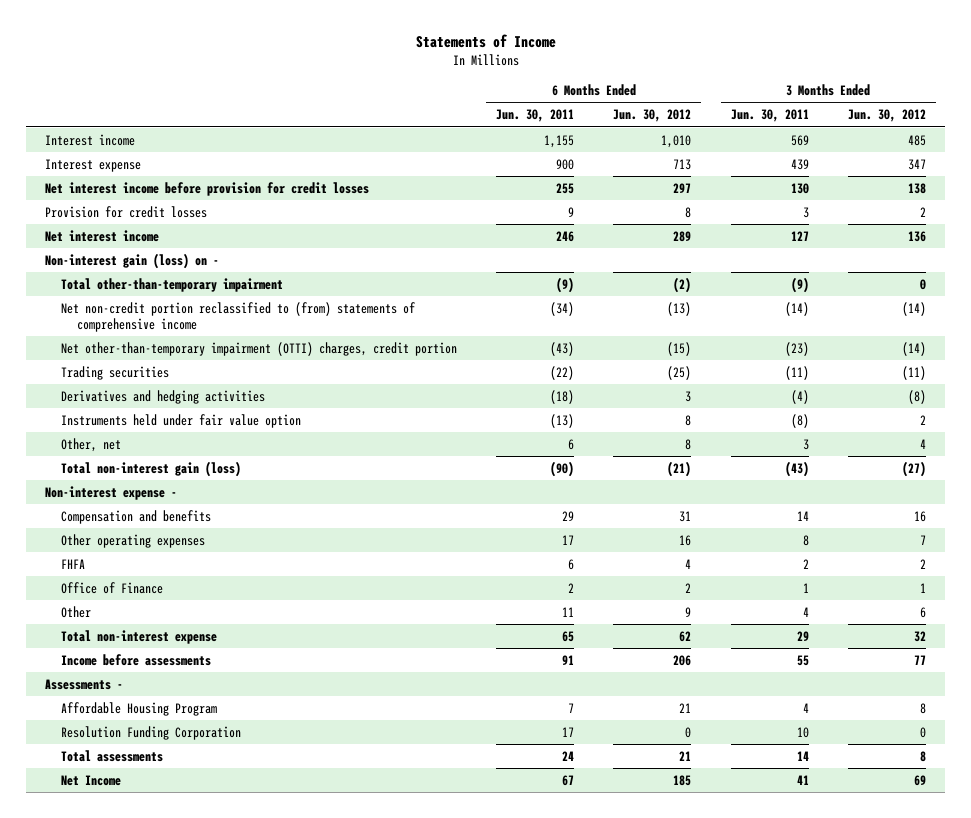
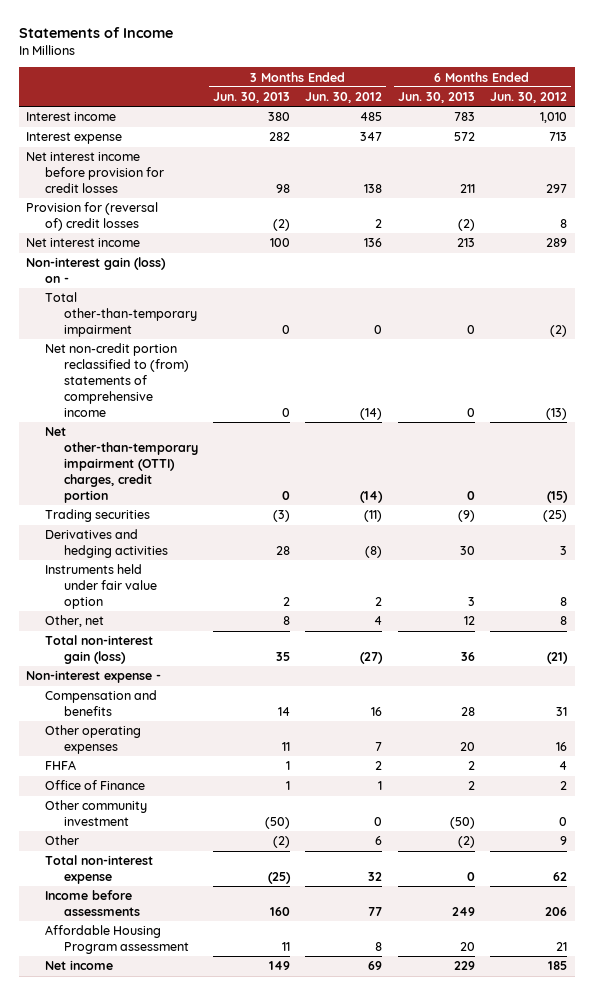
[496,109,575,123] Jun. 30, 2011 -> none
[730,109,809,123] Jun. 30, 2011 -> none
none -> [213,92,291,104] Jun. 30, 2013
none -> [397,92,475,104] Jun. 30, 2013
[45,205,208,218] Provision for credit losses -> [26,202,159,232] Provision for (reversal of) credit losses
none -> [45,800,148,827] Other community investment
[45,678,124,690] Assessments - -> none
[61,725,242,740] Resolution Funding Corporation -> none
[61,749,164,762] Total assessments -> none
[61,701,218,716] Affordable Housing Program -> [45,925,189,955] Affordable Housing Program assessment
[61,774,122,786] Net Income -> [45,960,114,971] Net income

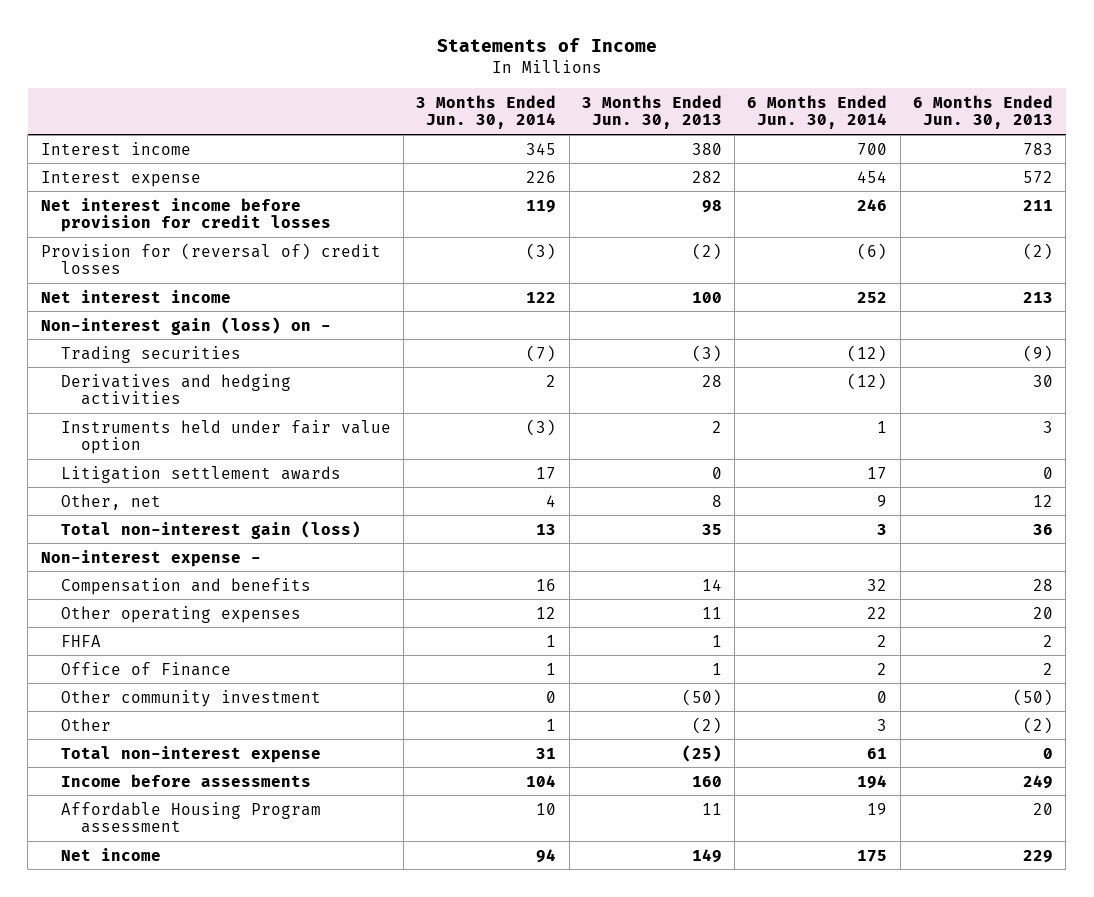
[305,92,383,104] Jun. 30, 2012 -> none
[490,92,568,104] Jun. 30, 2012 -> none
none -> [416,94,557,130] 3 Months Ended Jun. 30, 2014
none -> [747,94,888,130] 6 Months Ended Jun. 30, 2014
[45,292,197,337] Total other-than-temporary impairment -> none
[45,343,189,417] Net non-credit portion reclassified to (from) statements of comprehensive income -> none
[45,427,198,503] Net other-than-temporary impairment (OTTI) charges, credit portion -> none
none -> [60,465,341,483] Litigation settlement awards

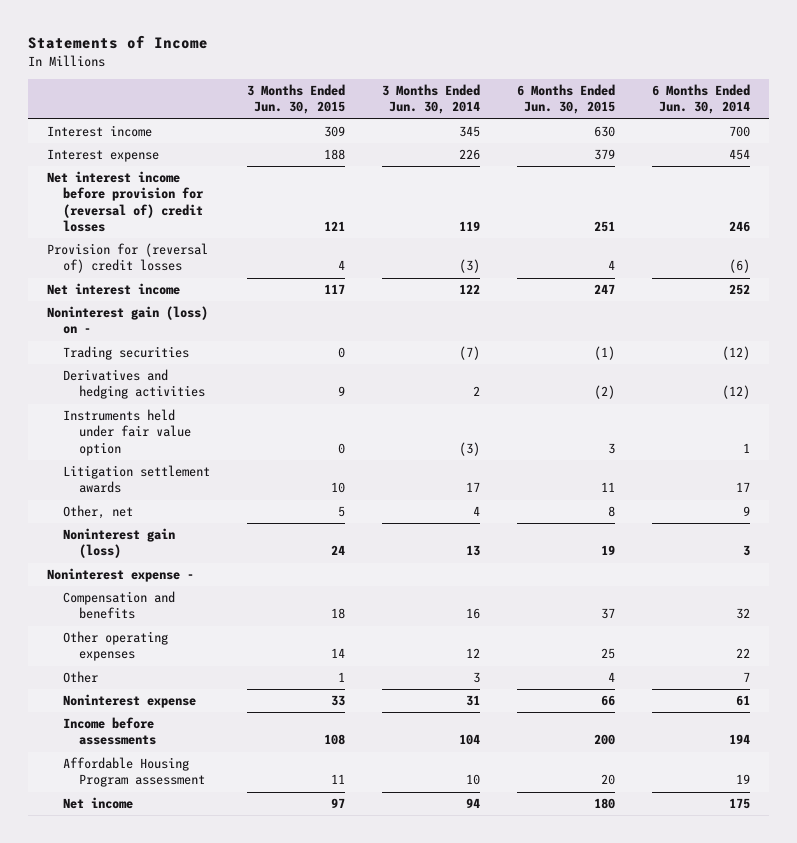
[581,94,722,130] 3 Months Ended Jun. 30, 2013 -> none
[912,94,1053,130] 6 Months Ended Jun. 30, 2013 -> none
none -> [247,84,346,115] 3 Months Ended Jun. 30, 2015
none -> [517,84,616,115] 6 Months Ended Jun. 30, 2015
[40,197,331,233] Net interest income before provision for credit losses -> [46,171,205,232] Net interest income before provision for (reversal of) credit losses
[40,316,331,335] Non-interest gain (loss) on - -> [46,306,208,335] Noninterest gain (loss) on -
[60,520,361,539] Total non-interest gain (loss) -> [63,528,176,559] Noninterest gain (loss)
[40,549,261,567] Non-interest expense - -> [46,568,194,583] Noninterest expense -
[60,634,101,647] FHFA -> none
[60,661,231,676] Office of Finance -> none
[60,689,321,707] Other community investment -> none
[546,718,557,731] 1 -> [473,672,481,684] 3
[877,718,888,731] 3 -> [743,672,751,683] 7
[60,745,321,763] Total non-interest expense -> [63,694,197,709] Noninterest expense

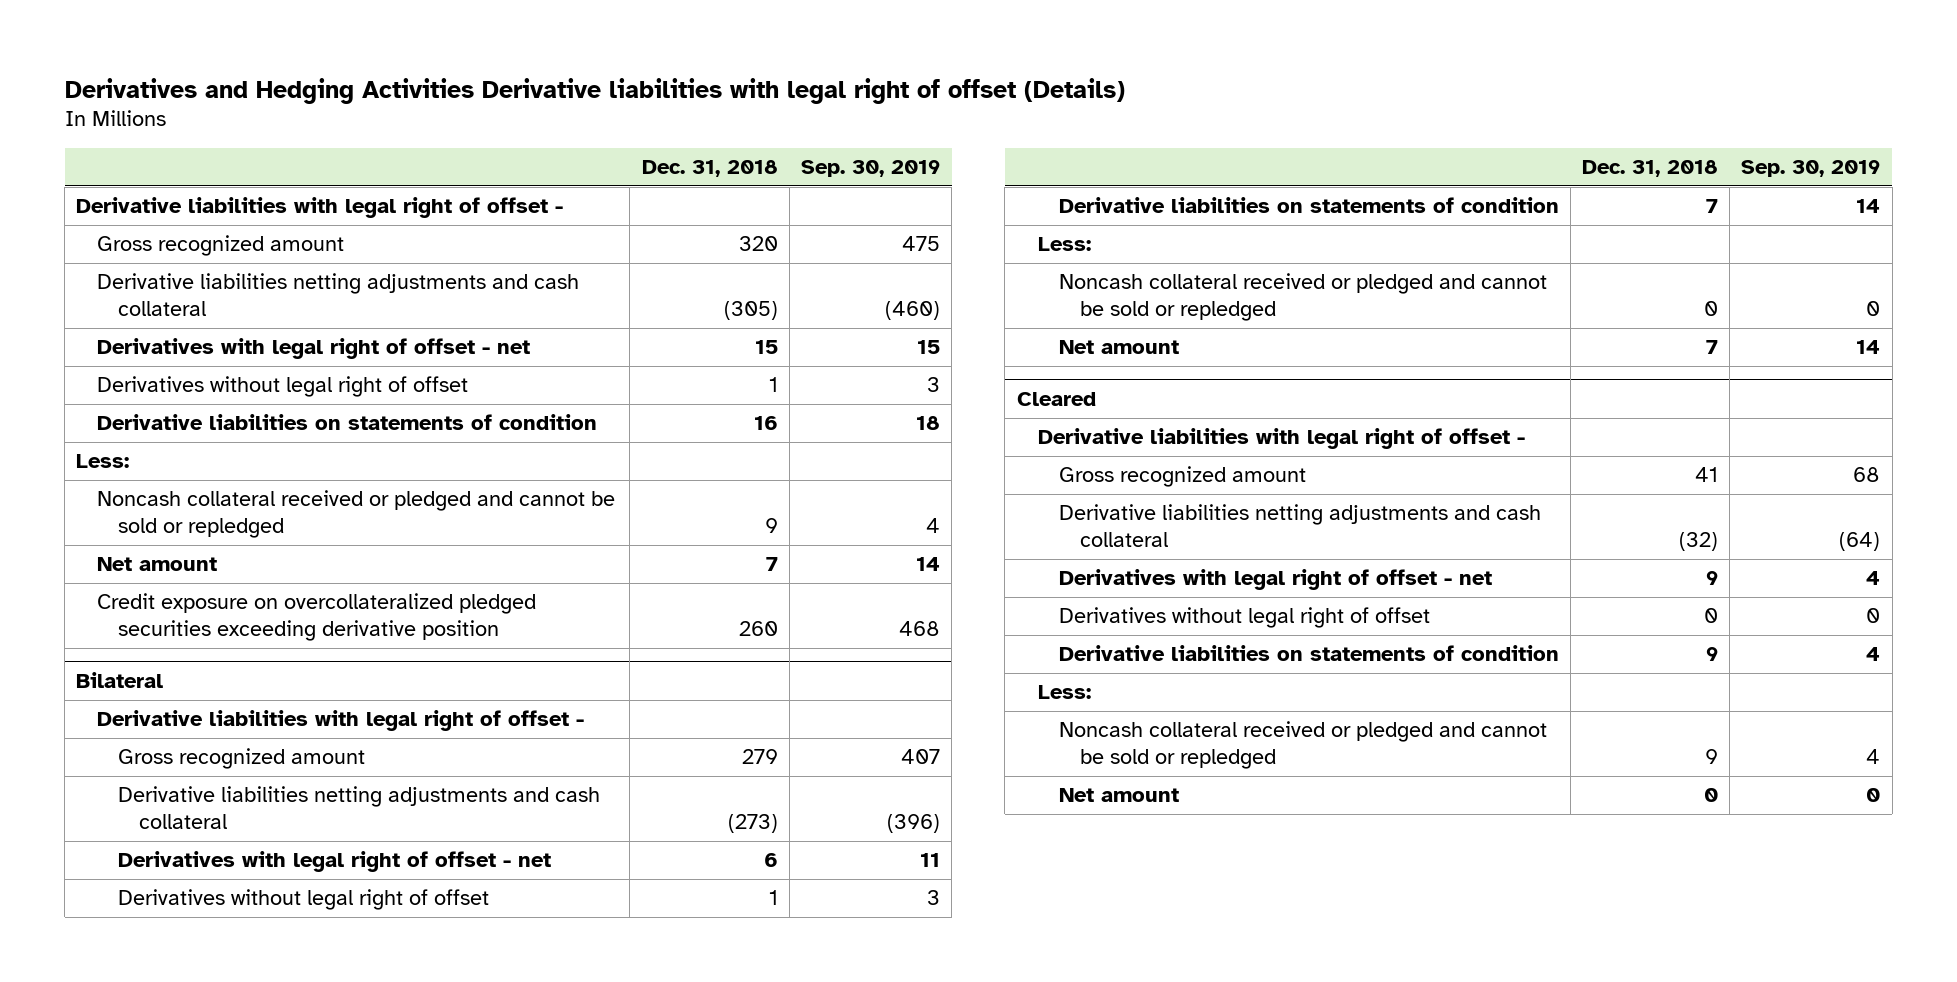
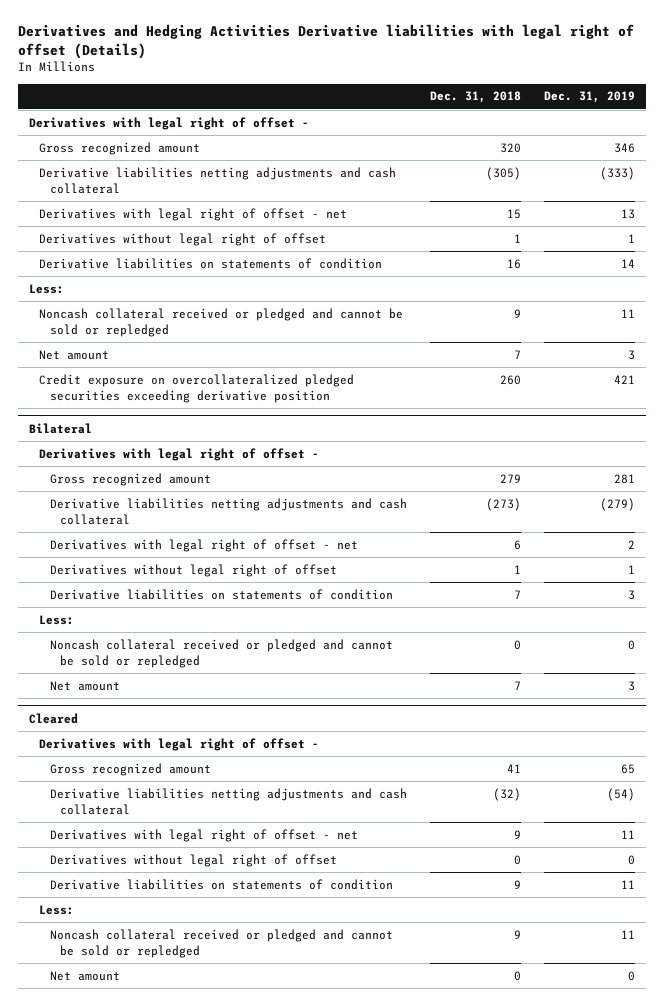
[801,160,941,178] Sep. 30, 2019 -> none
none -> [543,91,635,104] Dec. 31, 2019
[76,197,564,219] Derivative liabilities with legal right of offset - -> [28,116,309,130] Derivatives with legal right of offset -
[97,710,585,732] Derivative liabilities with legal right of offset - -> [39,447,320,461] Derivatives with legal right of offset -
[1037,428,1525,450] Derivative liabilities with legal right of offset - -> [39,737,320,751] Derivatives with legal right of offset -

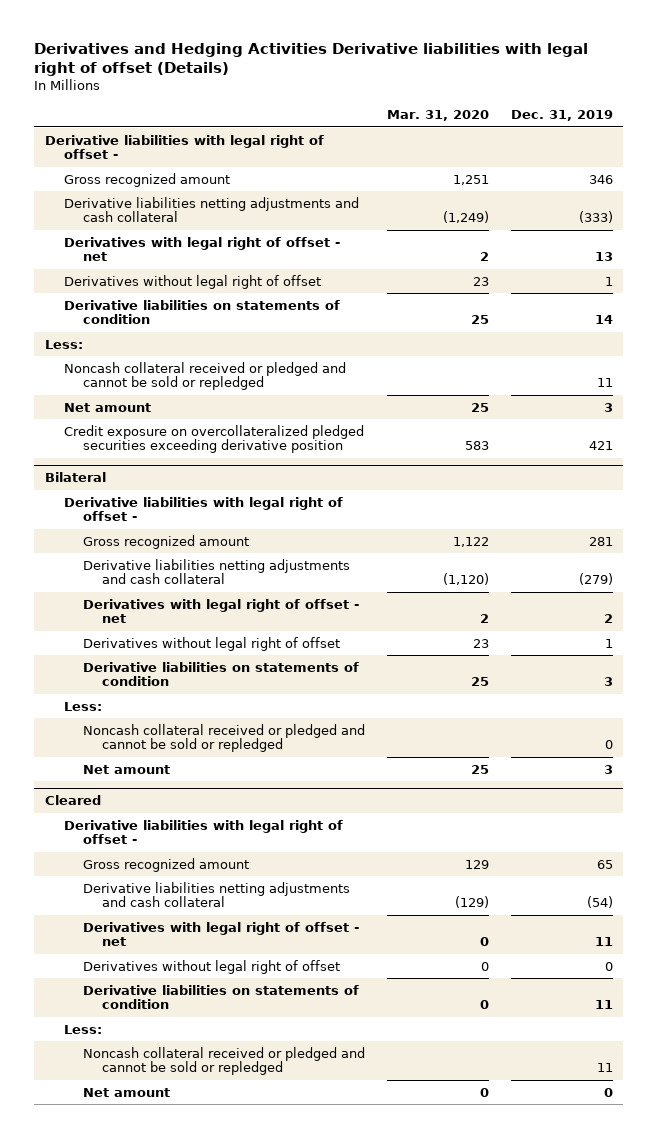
[429,91,521,104] Dec. 31, 2018 -> none
none -> [386,109,489,121] Mar. 31, 2020
[28,116,309,130] Derivatives with legal right of offset - -> [45,134,325,160] Derivative liabilities with legal right of offset -
[39,447,320,461] Derivatives with legal right of offset - -> [64,496,344,522] Derivative liabilities with legal right of offset -
[39,737,320,751] Derivatives with legal right of offset - -> [64,819,344,845] Derivative liabilities with legal right of offset -

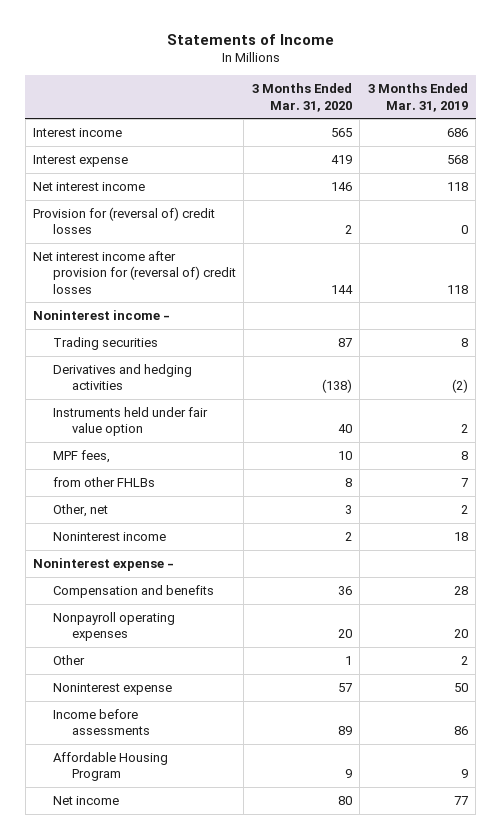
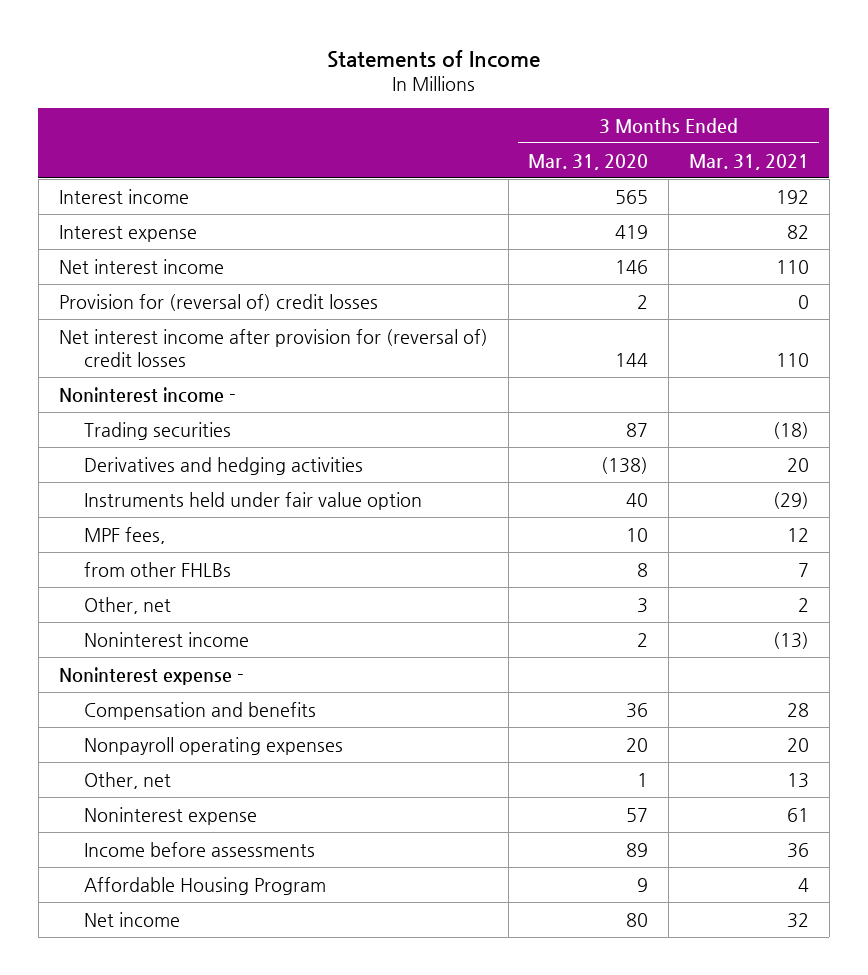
[367,83,468,112] 3 Months Ended Mar. 31, 2019 -> none
none -> [688,153,809,170] Mar. 31, 2021
[52,654,85,665] Other -> [84,771,172,789] Other, net

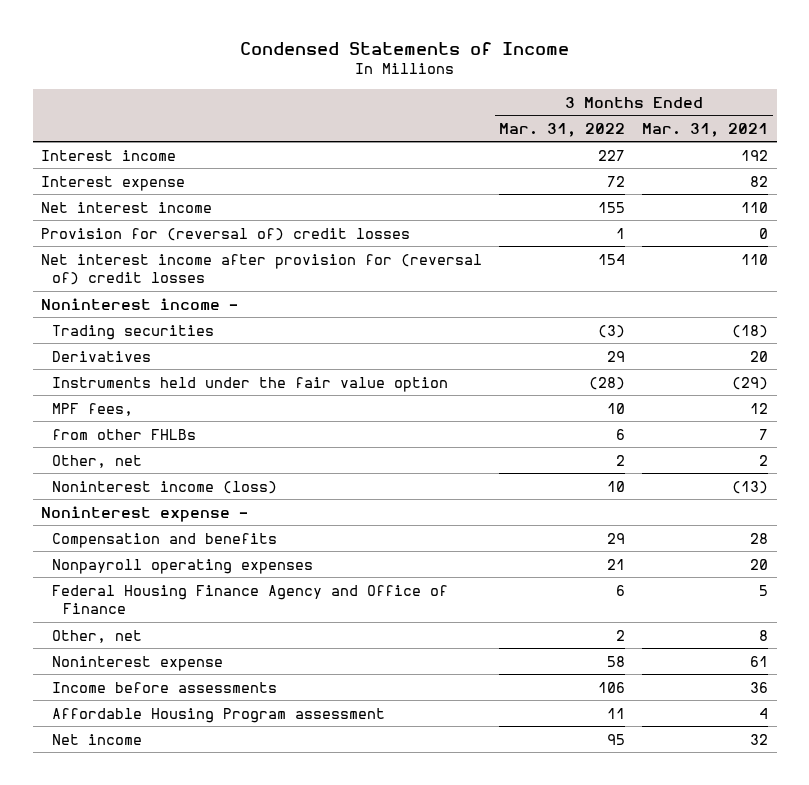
[326,50,540,69] Statements of Income -> [239,41,569,55] Condensed Statements of Income
[528,153,649,170] Mar. 31, 2020 -> none
none -> [499,122,626,137] Mar. 31, 2022
[84,456,364,475] Derivatives and hedging activities -> [52,350,152,362] Derivatives
[84,491,423,510] Instruments held under fair value option -> [52,376,449,392] Instruments held under the fair value option
[84,631,250,647] Noninterest income -> [52,480,278,494] Noninterest income (loss)
none -> [52,584,449,614] Federal Housing Finance Agency and Office of Finance
[786,772,809,788] 13 -> [759,629,769,641] 8
[84,876,327,895] Affordable Housing Program -> [52,707,386,723] Affordable Housing Program assessment

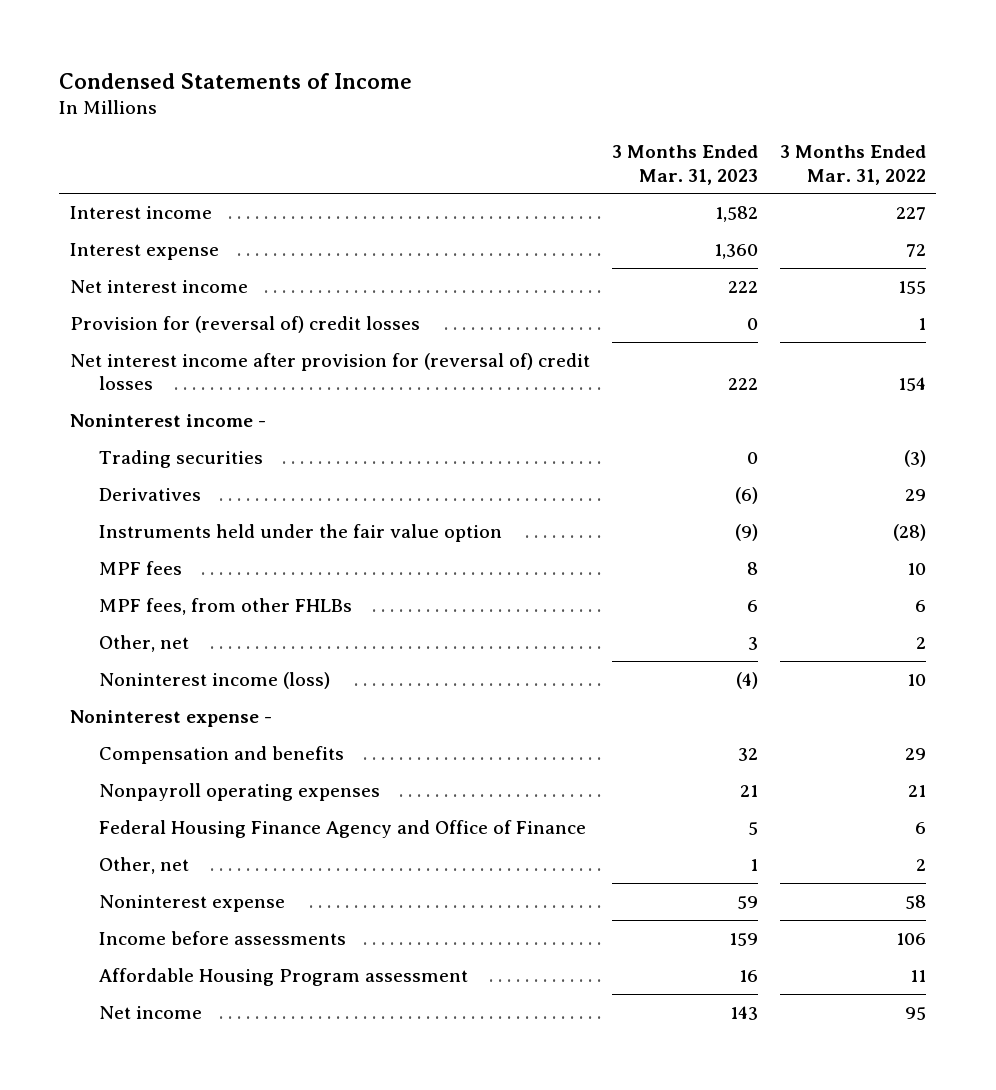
[642,122,769,137] Mar. 31, 2021 -> none
none -> [611,145,758,185] 3 Months Ended Mar. 31, 2023
[52,402,134,416] MPF fees, -> [98,560,182,575] MPF fees
[52,428,197,440] from other FHLBs -> [98,597,352,615] MPF fees, from other FHLBs

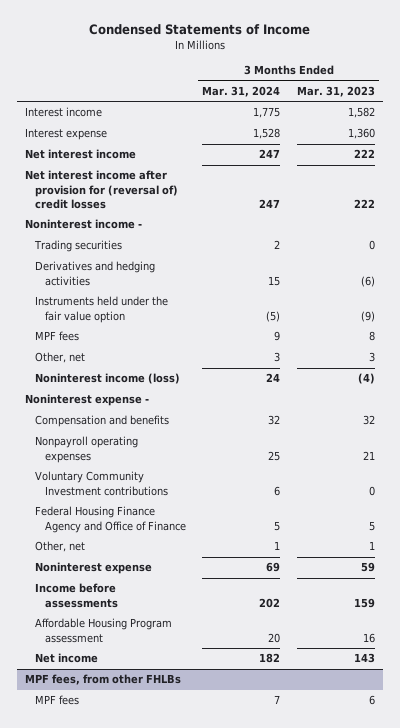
[779,145,926,185] 3 Months Ended Mar. 31, 2022 -> none
none -> [202,85,281,97] Mar. 31, 2024
[70,315,421,333] Provision for (reversal of) credit losses -> none
[98,487,201,501] Derivatives -> [34,261,155,286] Derivatives and hedging activities
[98,597,352,615] MPF fees, from other FHLBs -> none
none -> [34,471,168,496] Voluntary Community Investment contributions
none -> [25,674,182,686] MPF fees, from other FHLBs
none -> [34,695,79,706] MPF fees

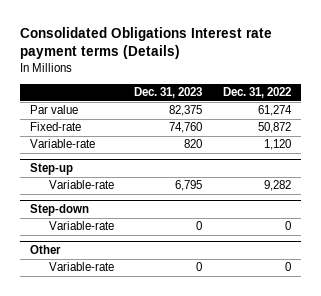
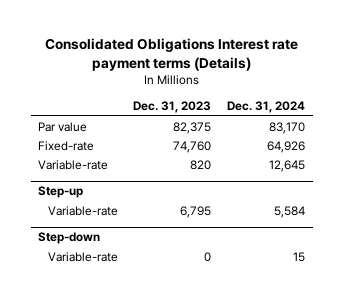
[222,87,291,99] Dec. 31, 2022 -> none
none -> [226,101,305,114] Dec. 31, 2024
[30,245,62,255] Other -> none
[48,262,114,272] Variable-rate -> none

